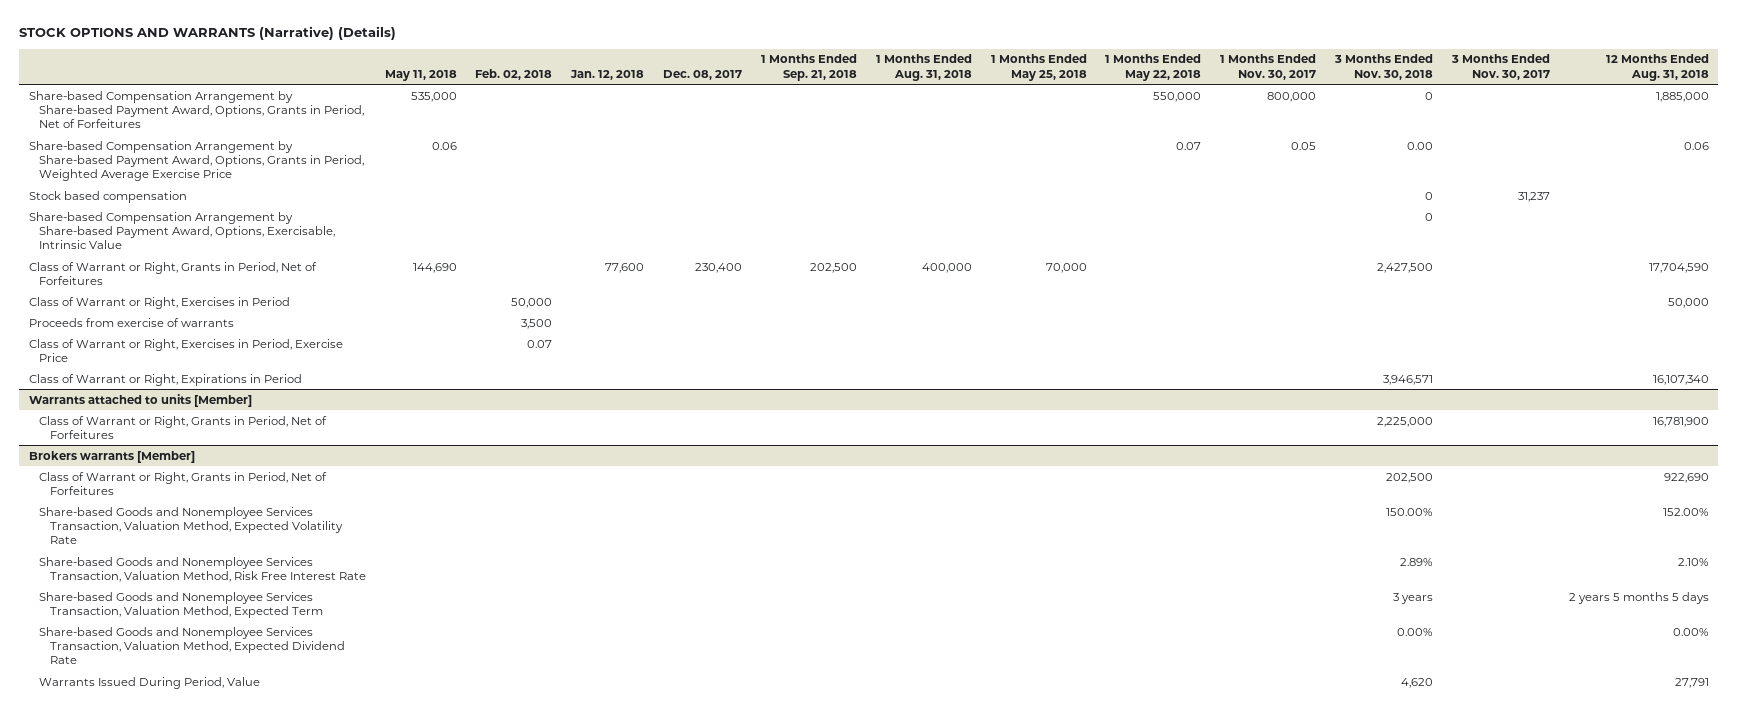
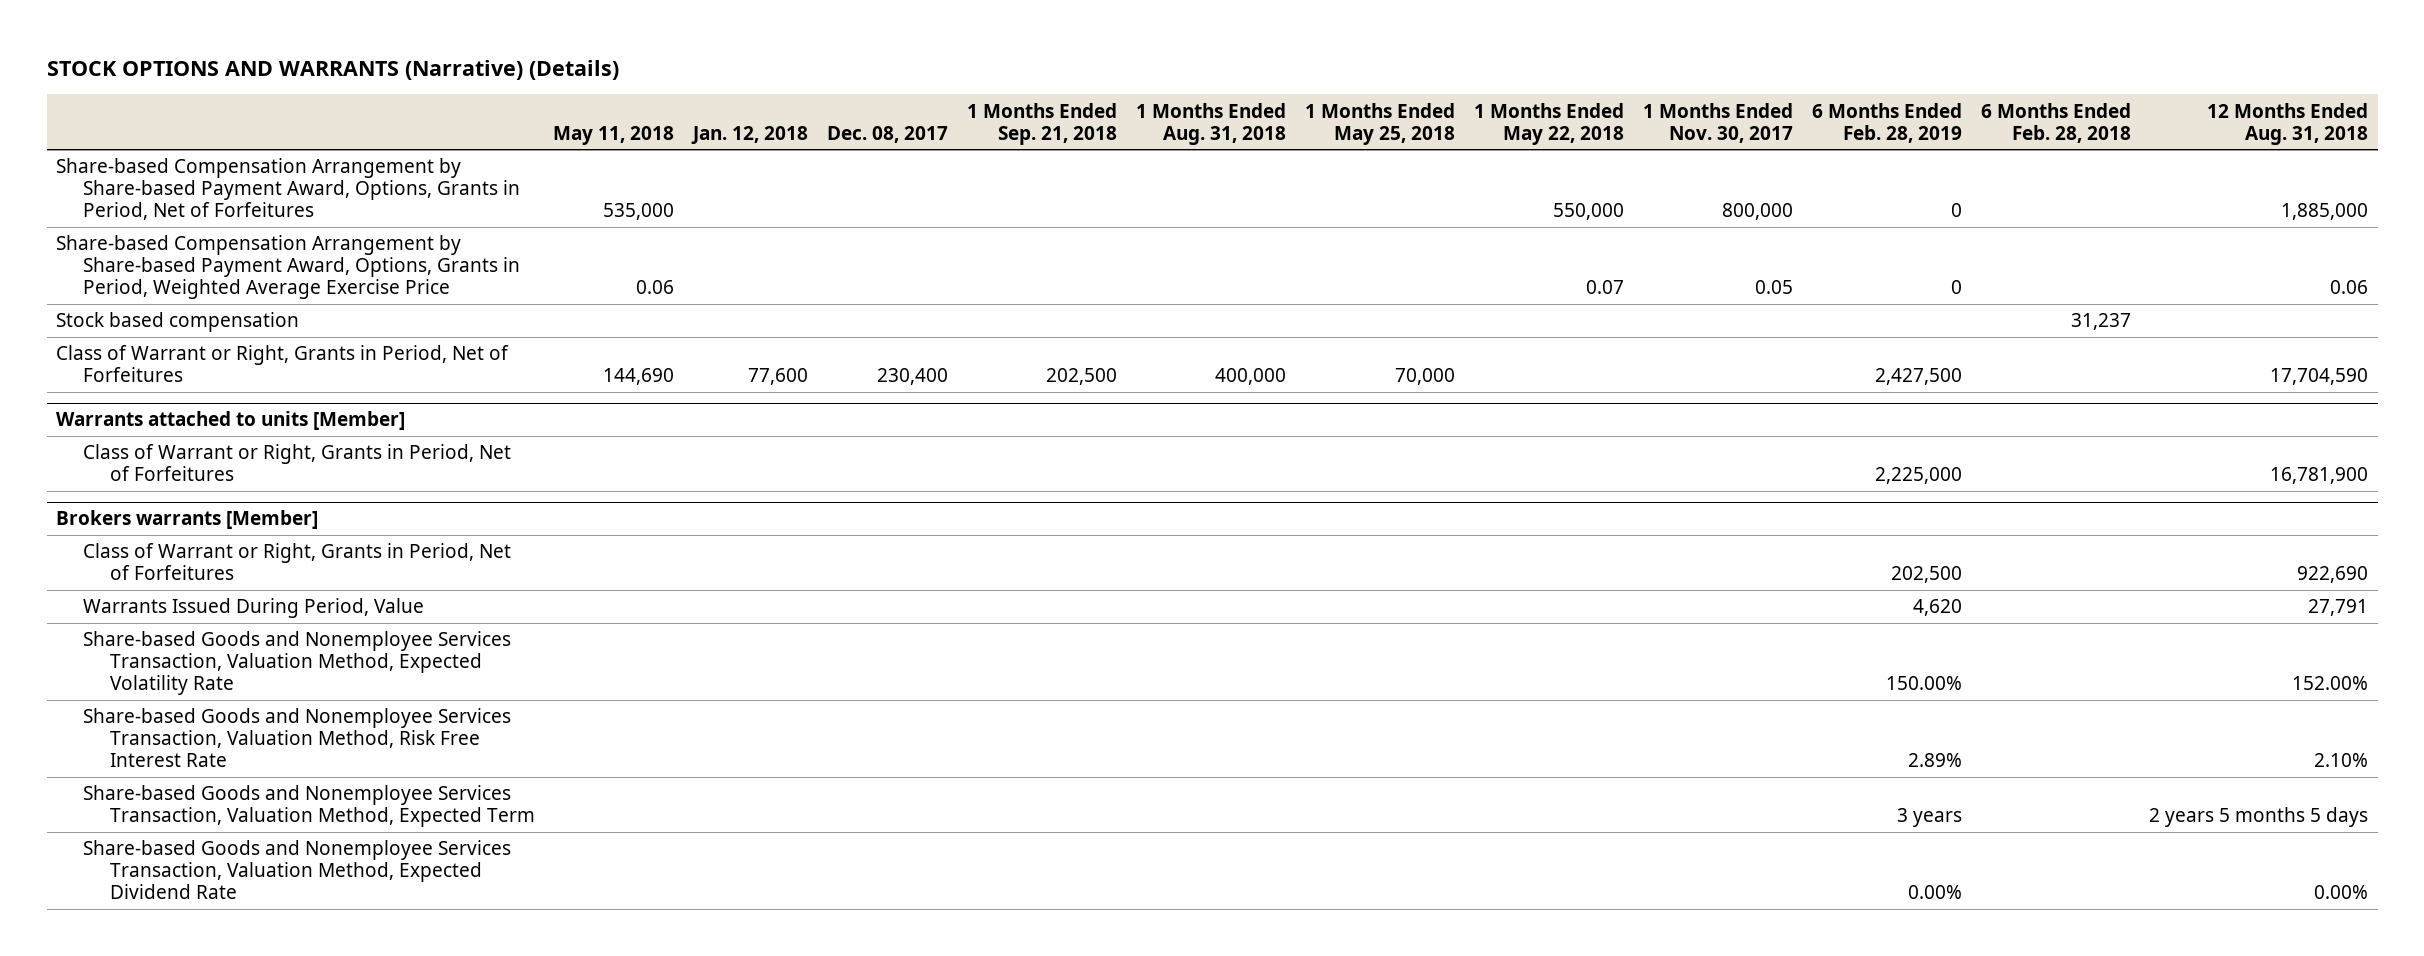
[475,68,553,80] Feb. 02, 2018 -> none
[1334,54,1434,80] 3 Months Ended Nov. 30, 2018 -> none
[1450,54,1550,80] 3 Months Ended Nov. 30, 2017 -> none
none -> [1811,102,1962,143] 6 Months Ended Feb. 28, 2019
none -> [1980,102,2131,143] 6 Months Ended Feb. 28, 2018
[28,211,336,249] Share-based Compensation Arrangement by Share-based Payment Award, Options, Exercisable, Intrinsic Value -> none
[28,296,290,309] Class of Warrant or Right, Exercises in Period -> none
[28,317,234,327] Proceeds from exercise of warrants -> none
[28,338,343,362] Class of Warrant or Right, Exercises in Period, Exercise Price -> none
[28,373,302,386] Class of Warrant or Right, Expirations in Period -> none
[39,676,261,689] Warrants Issued During Period, Value -> [82,598,424,619] Warrants Issued During Period, Value

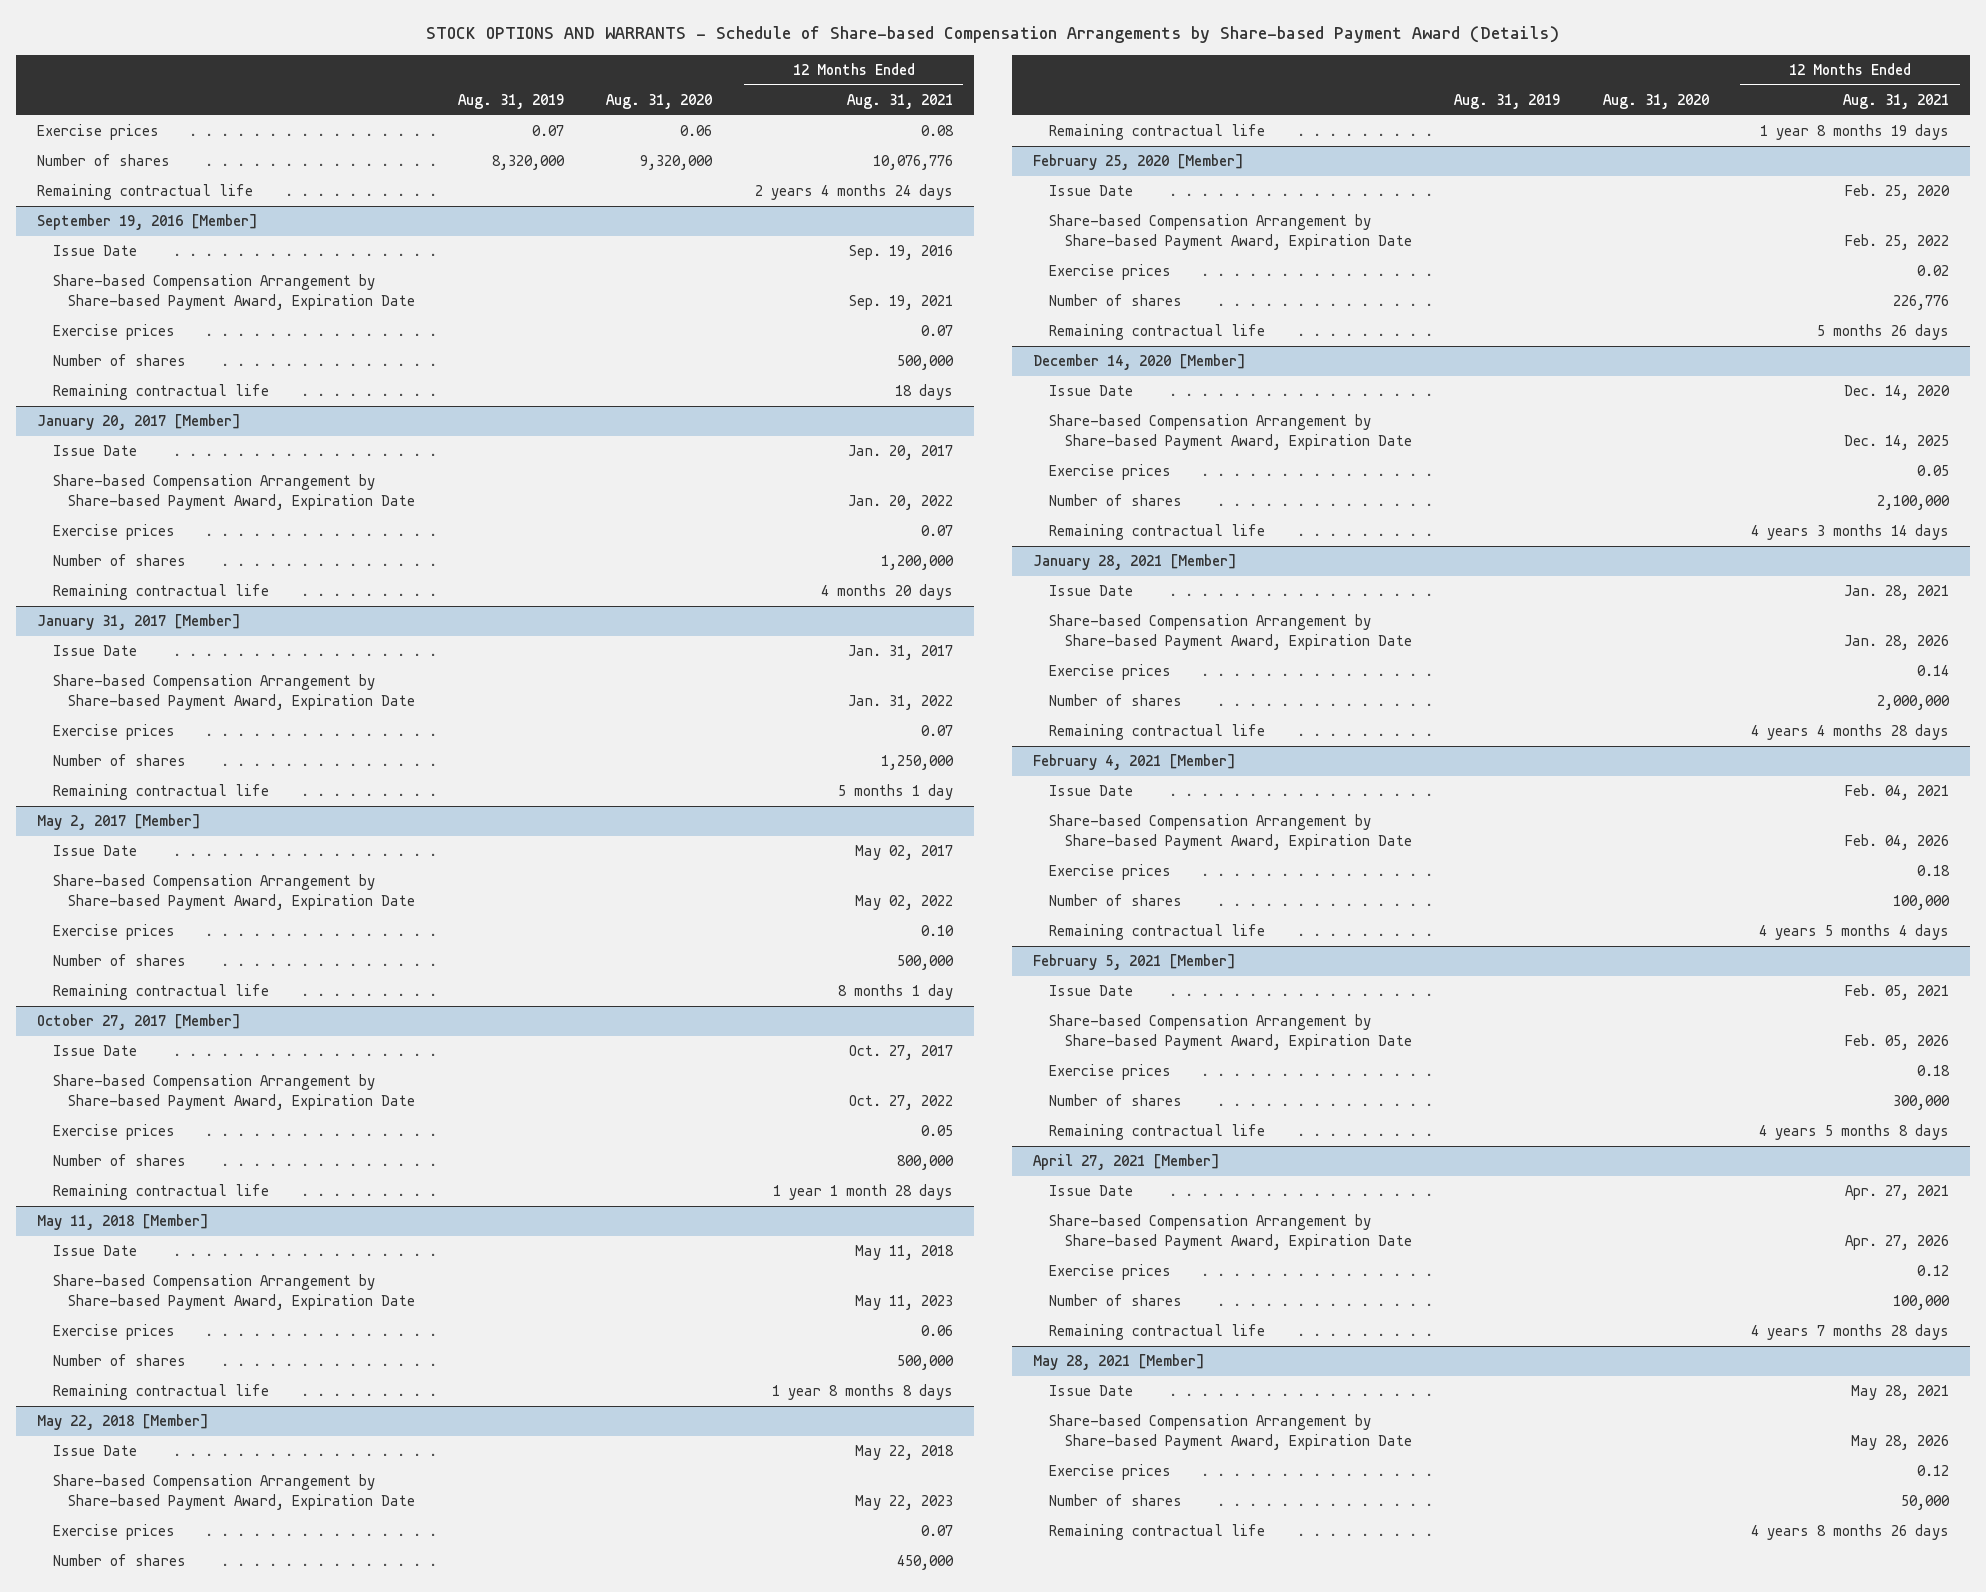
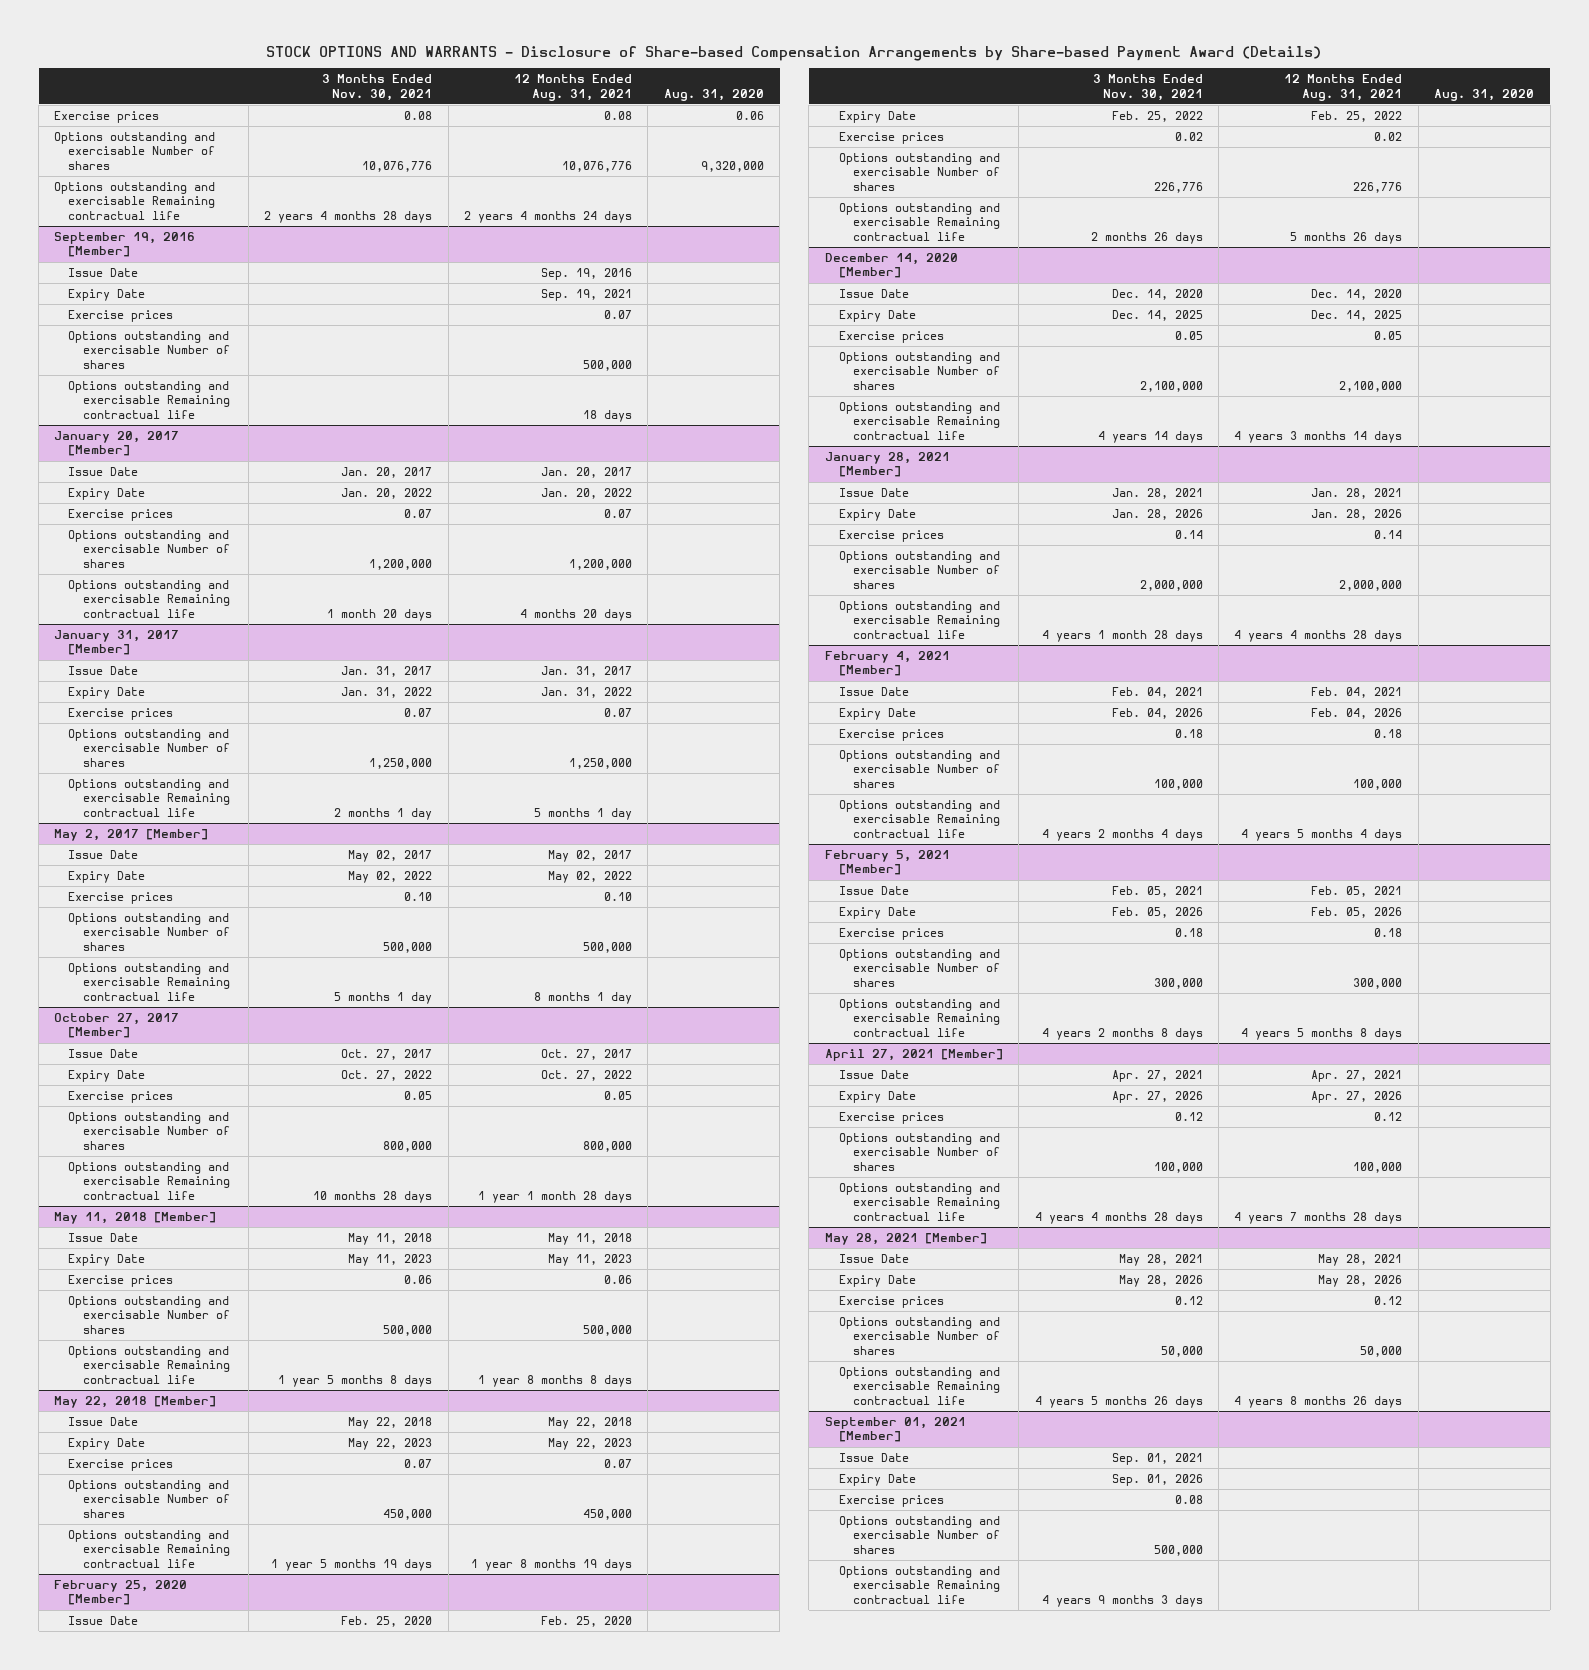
[425,26,1559,44] STOCK OPTIONS AND WARRANTS - Schedule of Share-based Compensation Arrangements by Share-based Payment Award (Details) -> [266,45,1322,61] STOCK OPTIONS AND WARRANTS - Disclosure of Share-based Compensation Arrangements by Share-based Payment Award (Details)
[457,93,564,109] Aug. 31, 2019 -> none
none -> [322,74,433,101] 3 Months Ended Nov. 30, 2021
[36,154,170,167] Number of shares -> [54,131,216,171] Options outstanding and exercisable Number of shares
[36,184,253,201] Remaining contractual life -> [54,181,216,221] Options outstanding and exercisable Remaining contractual life
[52,274,416,310] Share-based Compensation Arrangement by Share-based Payment Award, Expiration Date -> [68,288,146,301] Expiry Date
[52,354,186,367] Number of shares -> [68,330,230,370] Options outstanding and exercisable Number of shares
[52,384,269,401] Remaining contractual life -> [68,380,230,420] Options outstanding and exercisable Remaining contractual life
[52,474,416,510] Share-based Compensation Arrangement by Share-based Payment Award, Expiration Date -> [68,487,146,500] Expiry Date
[52,554,186,567] Number of shares -> [68,529,230,569] Options outstanding and exercisable Number of shares
[52,584,269,601] Remaining contractual life -> [68,579,230,619] Options outstanding and exercisable Remaining contractual life
[52,674,416,710] Share-based Compensation Arrangement by Share-based Payment Award, Expiration Date -> [68,686,146,699] Expiry Date
[52,754,186,767] Number of shares -> [68,728,230,768] Options outstanding and exercisable Number of shares
[52,784,269,801] Remaining contractual life -> [68,778,230,818] Options outstanding and exercisable Remaining contractual life
[52,874,416,910] Share-based Compensation Arrangement by Share-based Payment Award, Expiration Date -> [68,870,146,883] Expiry Date
[52,954,186,967] Number of shares -> [68,912,230,952] Options outstanding and exercisable Number of shares
[52,984,269,1001] Remaining contractual life -> [68,962,230,1002] Options outstanding and exercisable Remaining contractual life
[52,1074,416,1110] Share-based Compensation Arrangement by Share-based Payment Award, Expiration Date -> [68,1069,146,1082] Expiry Date
[52,1154,186,1167] Number of shares -> [68,1111,230,1151] Options outstanding and exercisable Number of shares
[52,1184,269,1201] Remaining contractual life -> [68,1161,230,1201] Options outstanding and exercisable Remaining contractual life
[52,1274,416,1310] Share-based Compensation Arrangement by Share-based Payment Award, Expiration Date -> [68,1253,146,1266] Expiry Date
[52,1354,186,1367] Number of shares -> [68,1295,230,1335] Options outstanding and exercisable Number of shares
[52,1384,269,1401] Remaining contractual life -> [68,1345,230,1385] Options outstanding and exercisable Remaining contractual life
[52,1474,416,1510] Share-based Compensation Arrangement by Share-based Payment Award, Expiration Date -> [68,1437,146,1450] Expiry Date
[52,1554,186,1567] Number of shares -> [68,1479,230,1519] Options outstanding and exercisable Number of shares
[1048,124,1265,141] Remaining contractual life -> [68,1529,230,1569] Options outstanding and exercisable Remaining contractual life
[1048,214,1412,250] Share-based Compensation Arrangement by Share-based Payment Award, Expiration Date -> [838,110,916,123] Expiry Date
[1048,294,1182,307] Number of shares -> [838,152,1000,192] Options outstanding and exercisable Number of shares
[1048,324,1265,341] Remaining contractual life -> [838,202,1000,242] Options outstanding and exercisable Remaining contractual life
[1048,414,1412,450] Share-based Compensation Arrangement by Share-based Payment Award, Expiration Date -> [838,309,916,322] Expiry Date
[1048,494,1182,507] Number of shares -> [838,351,1000,391] Options outstanding and exercisable Number of shares
[1048,524,1265,541] Remaining contractual life -> [838,401,1000,441] Options outstanding and exercisable Remaining contractual life
[1048,614,1412,650] Share-based Compensation Arrangement by Share-based Payment Award, Expiration Date -> [838,508,916,521] Expiry Date
[1048,694,1182,707] Number of shares -> [838,550,1000,590] Options outstanding and exercisable Number of shares
[1048,724,1265,741] Remaining contractual life -> [838,600,1000,640] Options outstanding and exercisable Remaining contractual life
[1048,814,1412,850] Share-based Compensation Arrangement by Share-based Payment Award, Expiration Date -> [838,707,916,720] Expiry Date
[1048,894,1182,907] Number of shares -> [838,749,1000,789] Options outstanding and exercisable Number of shares
[1048,924,1265,941] Remaining contractual life -> [838,799,1000,839] Options outstanding and exercisable Remaining contractual life
[1048,1014,1412,1050] Share-based Compensation Arrangement by Share-based Payment Award, Expiration Date -> [838,906,916,919] Expiry Date
[1048,1094,1182,1107] Number of shares -> [838,948,1000,988] Options outstanding and exercisable Number of shares
[1048,1124,1265,1141] Remaining contractual life -> [838,998,1000,1038] Options outstanding and exercisable Remaining contractual life
[1048,1214,1412,1250] Share-based Compensation Arrangement by Share-based Payment Award, Expiration Date -> [838,1090,916,1103] Expiry Date
[1048,1294,1182,1307] Number of shares -> [838,1132,1000,1172] Options outstanding and exercisable Number of shares
[1048,1324,1265,1341] Remaining contractual life -> [838,1182,1000,1222] Options outstanding and exercisable Remaining contractual life
[1048,1414,1412,1450] Share-based Compensation Arrangement by Share-based Payment Award, Expiration Date -> [838,1274,916,1287] Expiry Date
[1048,1494,1182,1507] Number of shares -> [838,1316,1000,1356] Options outstanding and exercisable Number of shares
[1048,1524,1265,1541] Remaining contractual life -> [838,1366,1000,1406] Options outstanding and exercisable Remaining contractual life
none -> [824,1416,966,1443] September 01, 2021 [Member]
none -> [838,1452,909,1462] Issue Date
none -> [838,1473,916,1486] Expiry Date
none -> [838,1494,944,1507] Exercise prices
none -> [838,1515,1000,1555] Options outstanding and exercisable Number of shares
none -> [838,1565,1000,1605] Options outstanding and exercisable Remaining contractual life

